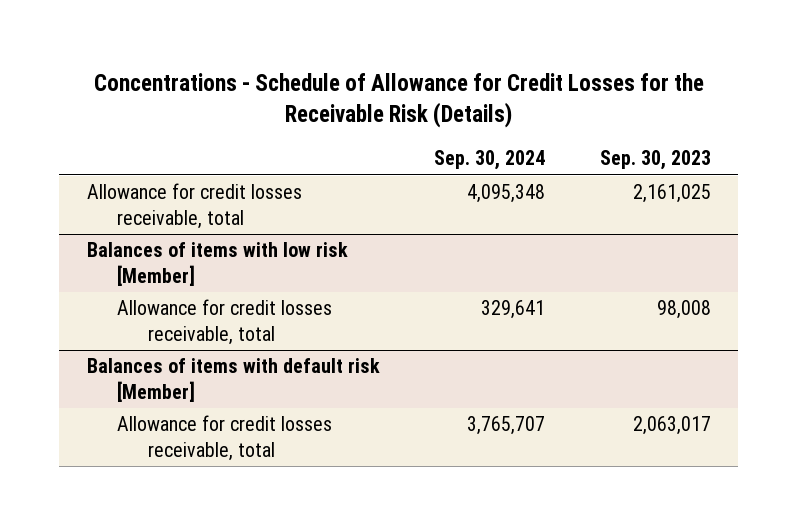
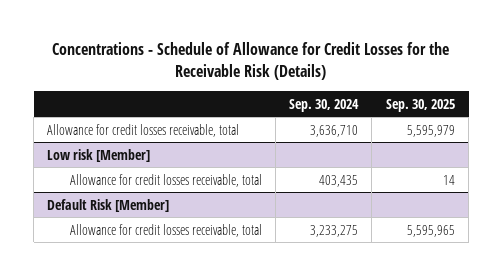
[599,150,711,171] Sep. 30, 2023 -> none
none -> [385,98,455,112] Sep. 30, 2025
[467,184,546,204] 4,095,348 -> [310,124,359,137] 3,636,710
[86,242,348,287] Balances of items with low risk [Member] -> [47,148,151,162] Low risk [Member]
[481,300,546,320] 329,641 -> [319,174,359,187] 403,435
[86,358,380,403] Balances of items with default risk [Member] -> [47,198,170,212] Default Risk [Member]
[467,416,546,436] 3,765,707 -> [310,224,359,237] 3,233,275

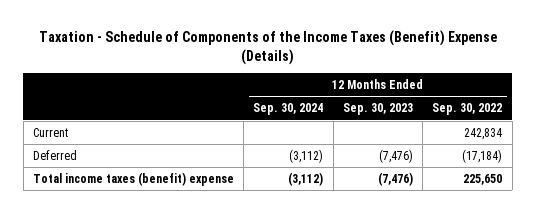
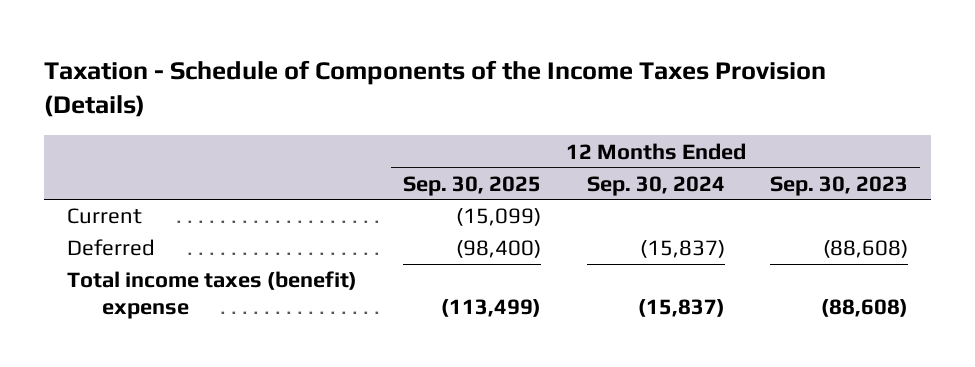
[38,30,497,66] Taxation - Schedule of Components of the Income Taxes (Benefit) Expense (Details) -> [44,59,827,118] Taxation - Schedule of Components of the Income Taxes Provision (Details)
[432,103,503,116] Sep. 30, 2022 -> none
none -> [402,175,541,196] Sep. 30, 2025
[289,148,324,163] (3,112) -> [639,240,725,259] (15,837)
[378,148,413,163] (7,476) -> [823,240,909,259] (88,608)
[288,171,324,186] (3,112) -> [637,298,725,317] (15,837)
[377,171,413,186] (7,476) -> [821,298,909,317] (88,608)

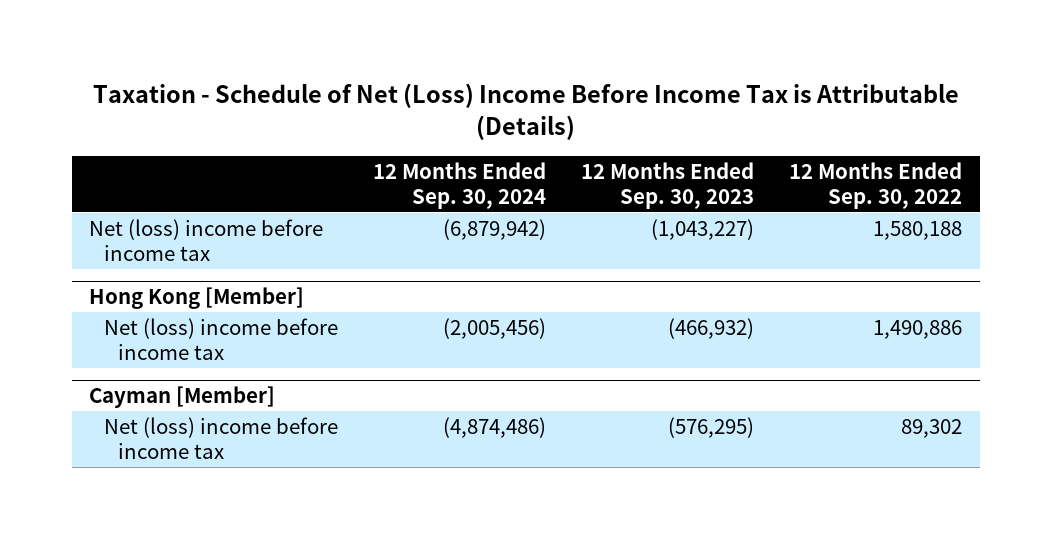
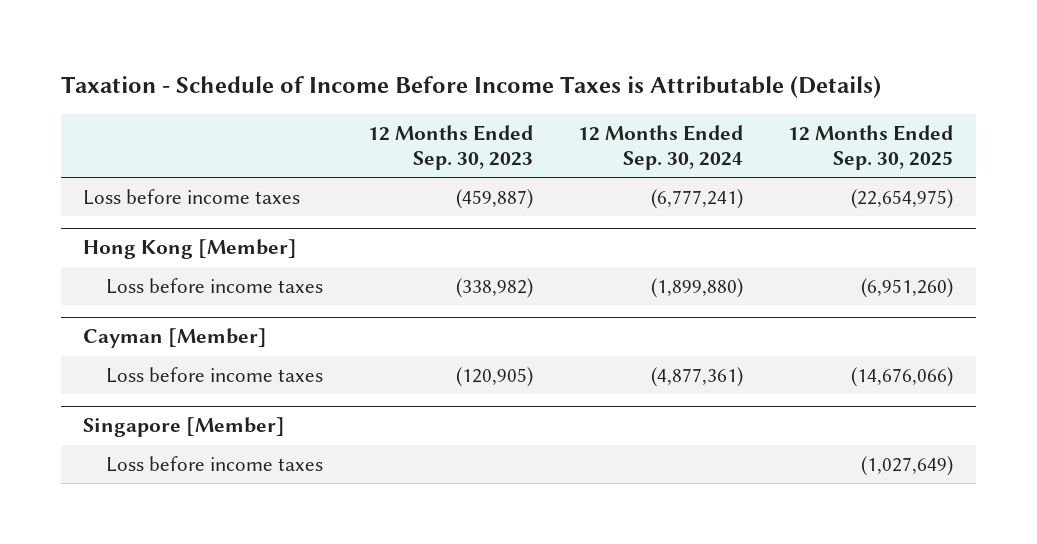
[92,83,959,141] Taxation - Schedule of Net (Loss) Income Before Income Tax is Attributable (Details) -> [60,76,881,99] Taxation - Schedule of Income Before Income Taxes is Attributable (Details)
[789,161,963,210] 12 Months Ended Sep. 30, 2022 -> none
none -> [788,124,954,171] 12 Months Ended Sep. 30, 2025
[89,218,324,262] Net (loss) income before income tax -> [83,188,301,205] Loss before income taxes
[442,218,546,240] (6,879,942) -> [651,188,744,209] (6,777,241)
[650,218,754,240] (1,043,227) -> [455,188,533,209] (459,887)
[103,317,338,361] Net (loss) income before income tax -> [105,277,323,294] Loss before income taxes
[442,317,546,339] (2,005,456) -> [651,277,744,298] (1,899,880)
[667,317,754,339] (466,932) -> [455,277,533,298] (338,982)
[103,416,338,460] Net (loss) income before income tax -> [105,366,323,383] Loss before income taxes
[442,416,546,438] (4,874,486) -> [651,366,744,387] (4,877,361)
[667,416,754,438] (576,295) -> [455,366,533,387] (120,905)
none -> [83,417,286,438] Singapore [Member]
none -> [105,455,323,472] Loss before income taxes

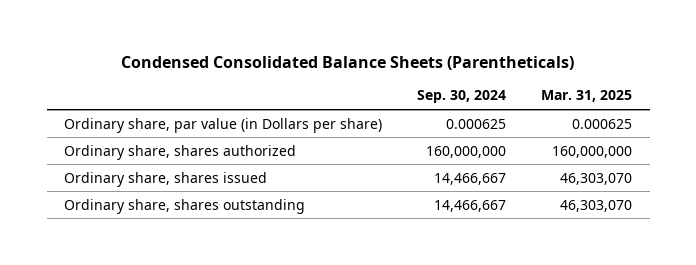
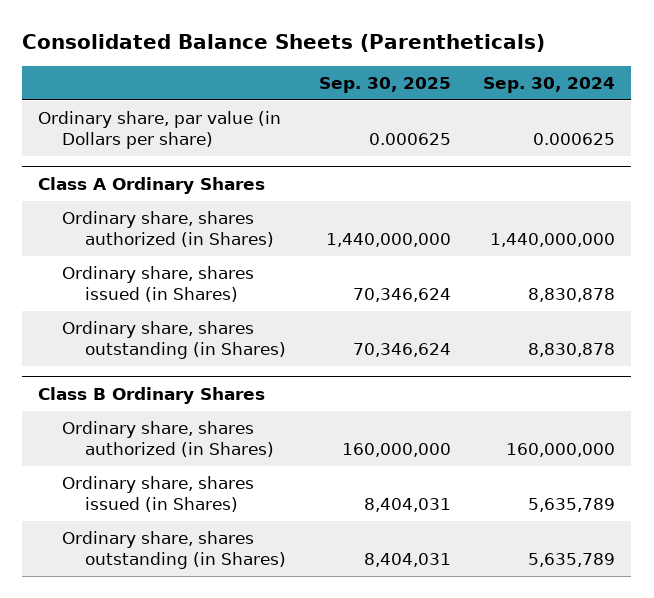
[121,55,575,70] Condensed Consolidated Balance Sheets (Parentheticals) -> [22,33,546,52] Consolidated Balance Sheets (Parentheticals)
[541,90,633,103] Mar. 31, 2025 -> none
none -> [318,76,451,93] Sep. 30, 2025
none -> [38,176,266,194] Class A Ordinary Shares
[64,144,297,160] Ordinary share, shares authorized -> [61,211,275,248] Ordinary share, shares authorized (in Shares)
[426,145,507,158] 160,000,000 -> [490,233,616,248] 1,440,000,000
[64,171,268,187] Ordinary share, shares issued -> [61,266,254,303] Ordinary share, shares issued (in Shares)
[434,172,507,185] 14,466,667 -> [528,288,616,303] 8,830,878
[64,198,306,214] Ordinary share, shares outstanding -> [61,321,287,360] Ordinary share, shares outstanding (in Shares)
[434,199,507,212] 14,466,667 -> [528,343,616,358] 8,830,878
none -> [38,386,266,404] Class B Ordinary Shares
none -> [61,421,275,458] Ordinary share, shares authorized (in Shares)
none -> [61,476,254,513] Ordinary share, shares issued (in Shares)
none -> [61,531,287,570] Ordinary share, shares outstanding (in Shares)

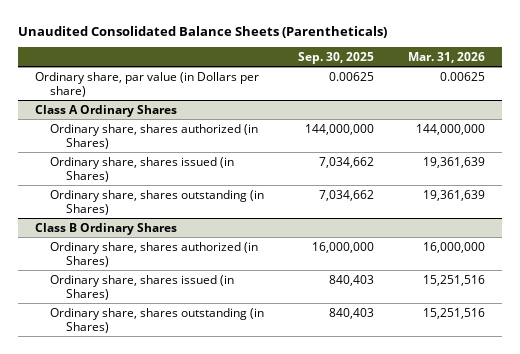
[22,33,546,52] Consolidated Balance Sheets (Parentheticals) -> [17,25,387,38] Unaudited Consolidated Balance Sheets (Parentheticals)
[483,76,616,93] Sep. 30, 2024 -> none
none -> [408,51,486,63] Mar. 31, 2026
[368,133,451,146] 0.000625 -> [329,71,375,81] 0.00625
[325,233,451,248] 1,440,000,000 -> [305,123,375,135] 144,000,000
[352,288,451,303] 70,346,624 -> [319,156,375,168] 7,034,662
[352,343,451,358] 70,346,624 -> [319,189,375,201] 7,034,662
[341,443,451,458] 160,000,000 -> [312,241,375,253] 16,000,000
[363,498,451,513] 8,404,031 -> [329,274,375,286] 840,403
[363,553,451,568] 8,404,031 -> [329,307,375,319] 840,403

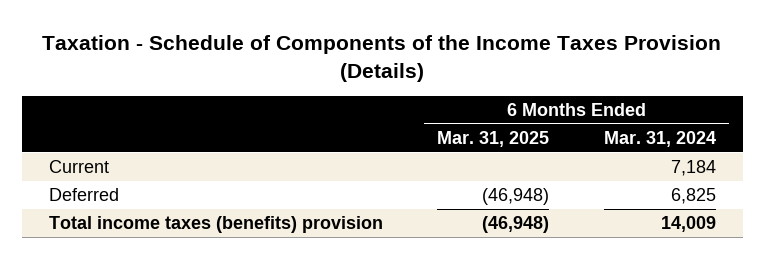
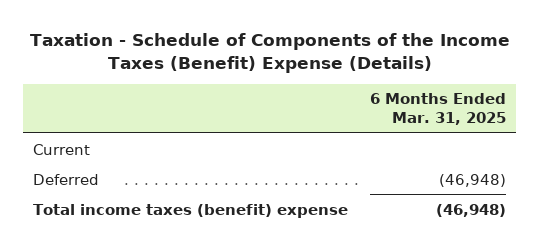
[42,35,722,83] Taxation - Schedule of Components of the Income Taxes Provision (Details) -> [29,32,510,73] Taxation - Schedule of Components of the Income Taxes (Benefit) Expense (Details)
[603,130,716,147] Mar. 31, 2024 -> none
[49,216,384,234] Total income taxes (benefits) provision -> [33,203,349,218] Total income taxes (benefit) expense

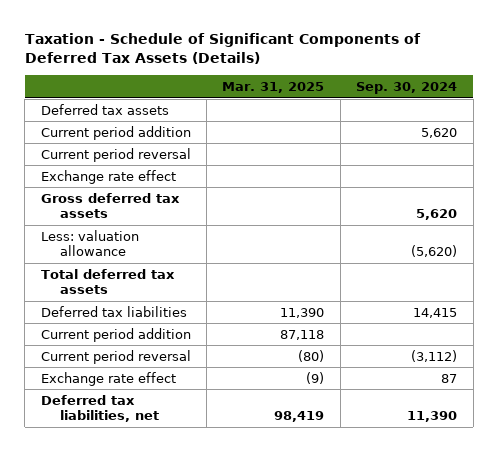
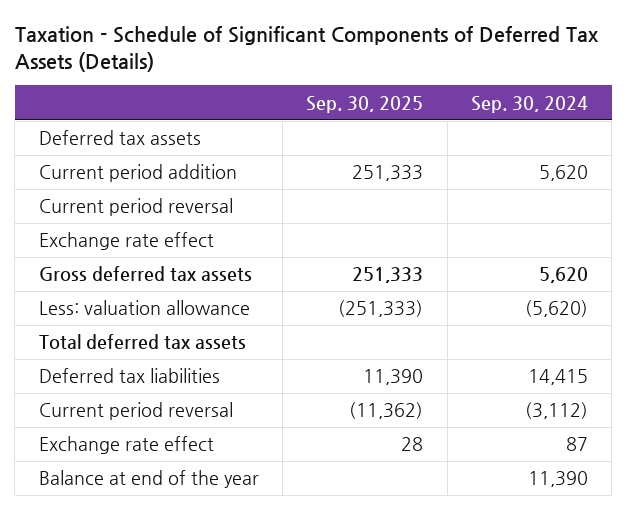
[222,81,325,93] Mar. 31, 2025 -> none
none -> [306,95,424,113] Sep. 30, 2025
[40,327,191,342] Current period addition -> none
[40,394,160,423] Deferred tax liabilities, net -> [38,470,259,489] Balance at end of the year

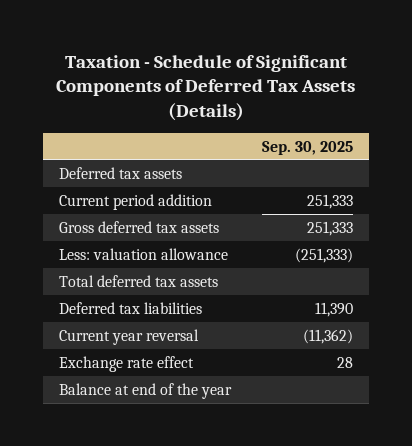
[471,95,589,113] Sep. 30, 2024 -> none
[38,198,233,217] Current period reversal -> none
[38,232,214,251] Exchange rate effect -> none
[38,402,233,421] Current period reversal -> [58,328,199,345] Current year reversal

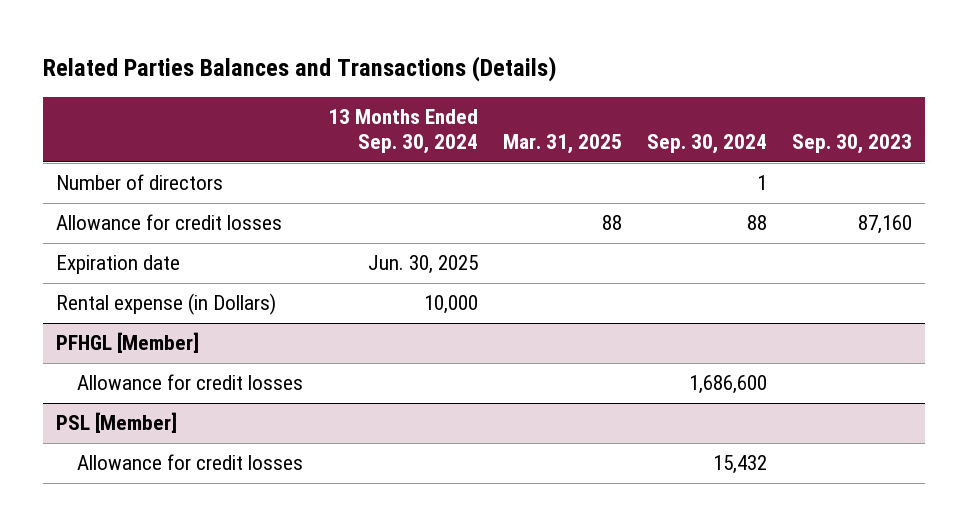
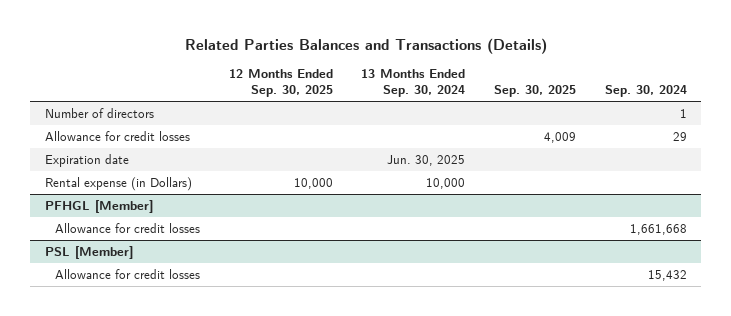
[502,134,622,155] Mar. 31, 2025 -> none
[792,134,913,155] Sep. 30, 2023 -> none
none -> [228,69,333,98] 12 Months Ended Sep. 30, 2025
none -> [493,85,576,98] Sep. 30, 2025
[747,215,768,231] 88 -> [672,131,687,141] 29
[689,375,768,395] 1,686,600 -> [629,223,687,235] 1,661,668

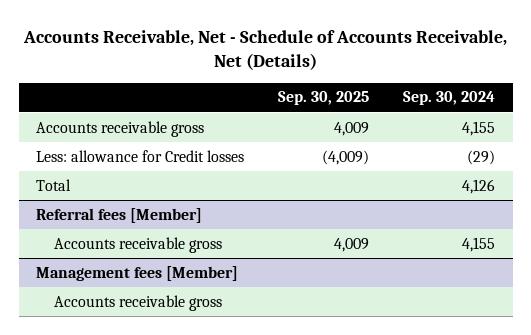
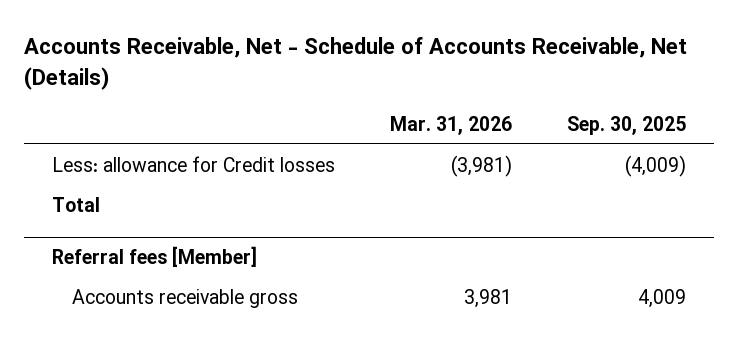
[403,91,496,106] Sep. 30, 2024 -> none
none -> [390,115,513,135] Mar. 31, 2026
[36,120,205,137] Accounts receivable gross -> none
[36,265,239,281] Management fees [Member] -> none
[54,294,223,311] Accounts receivable gross -> none

